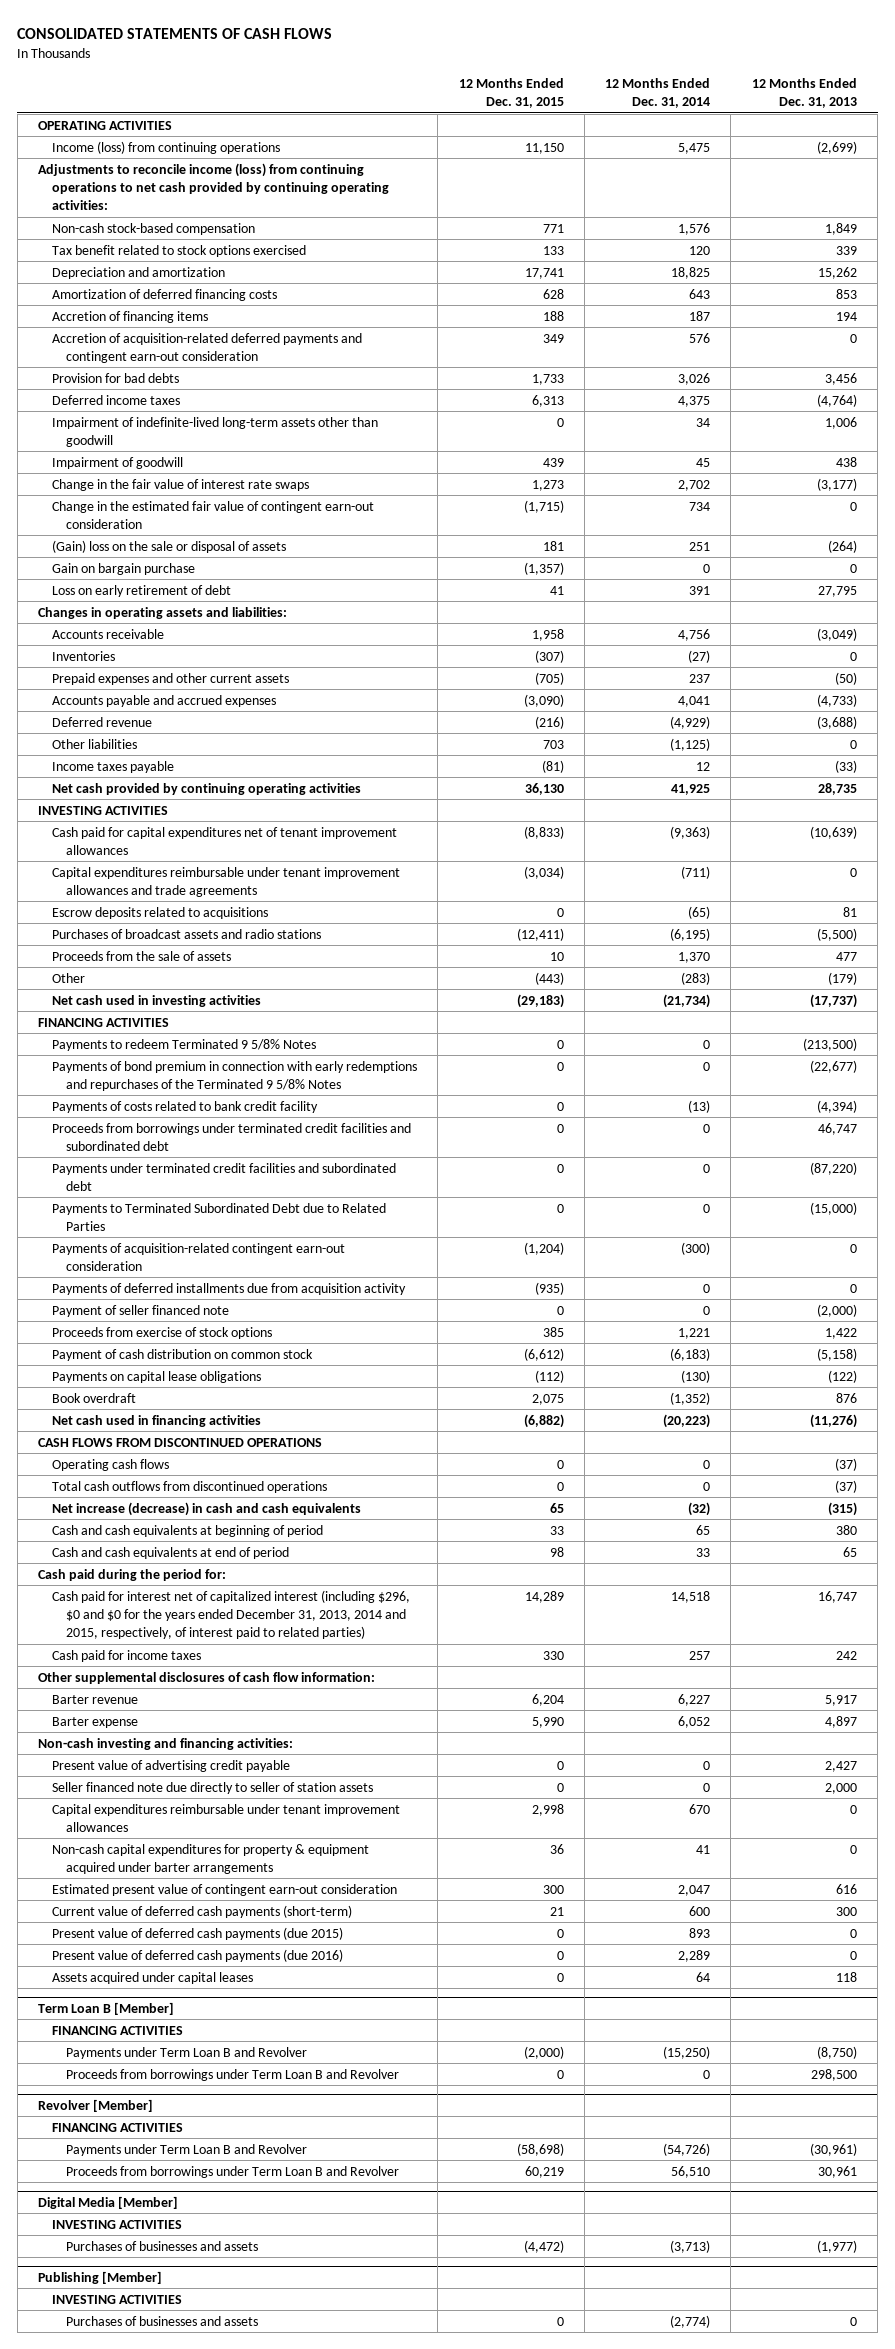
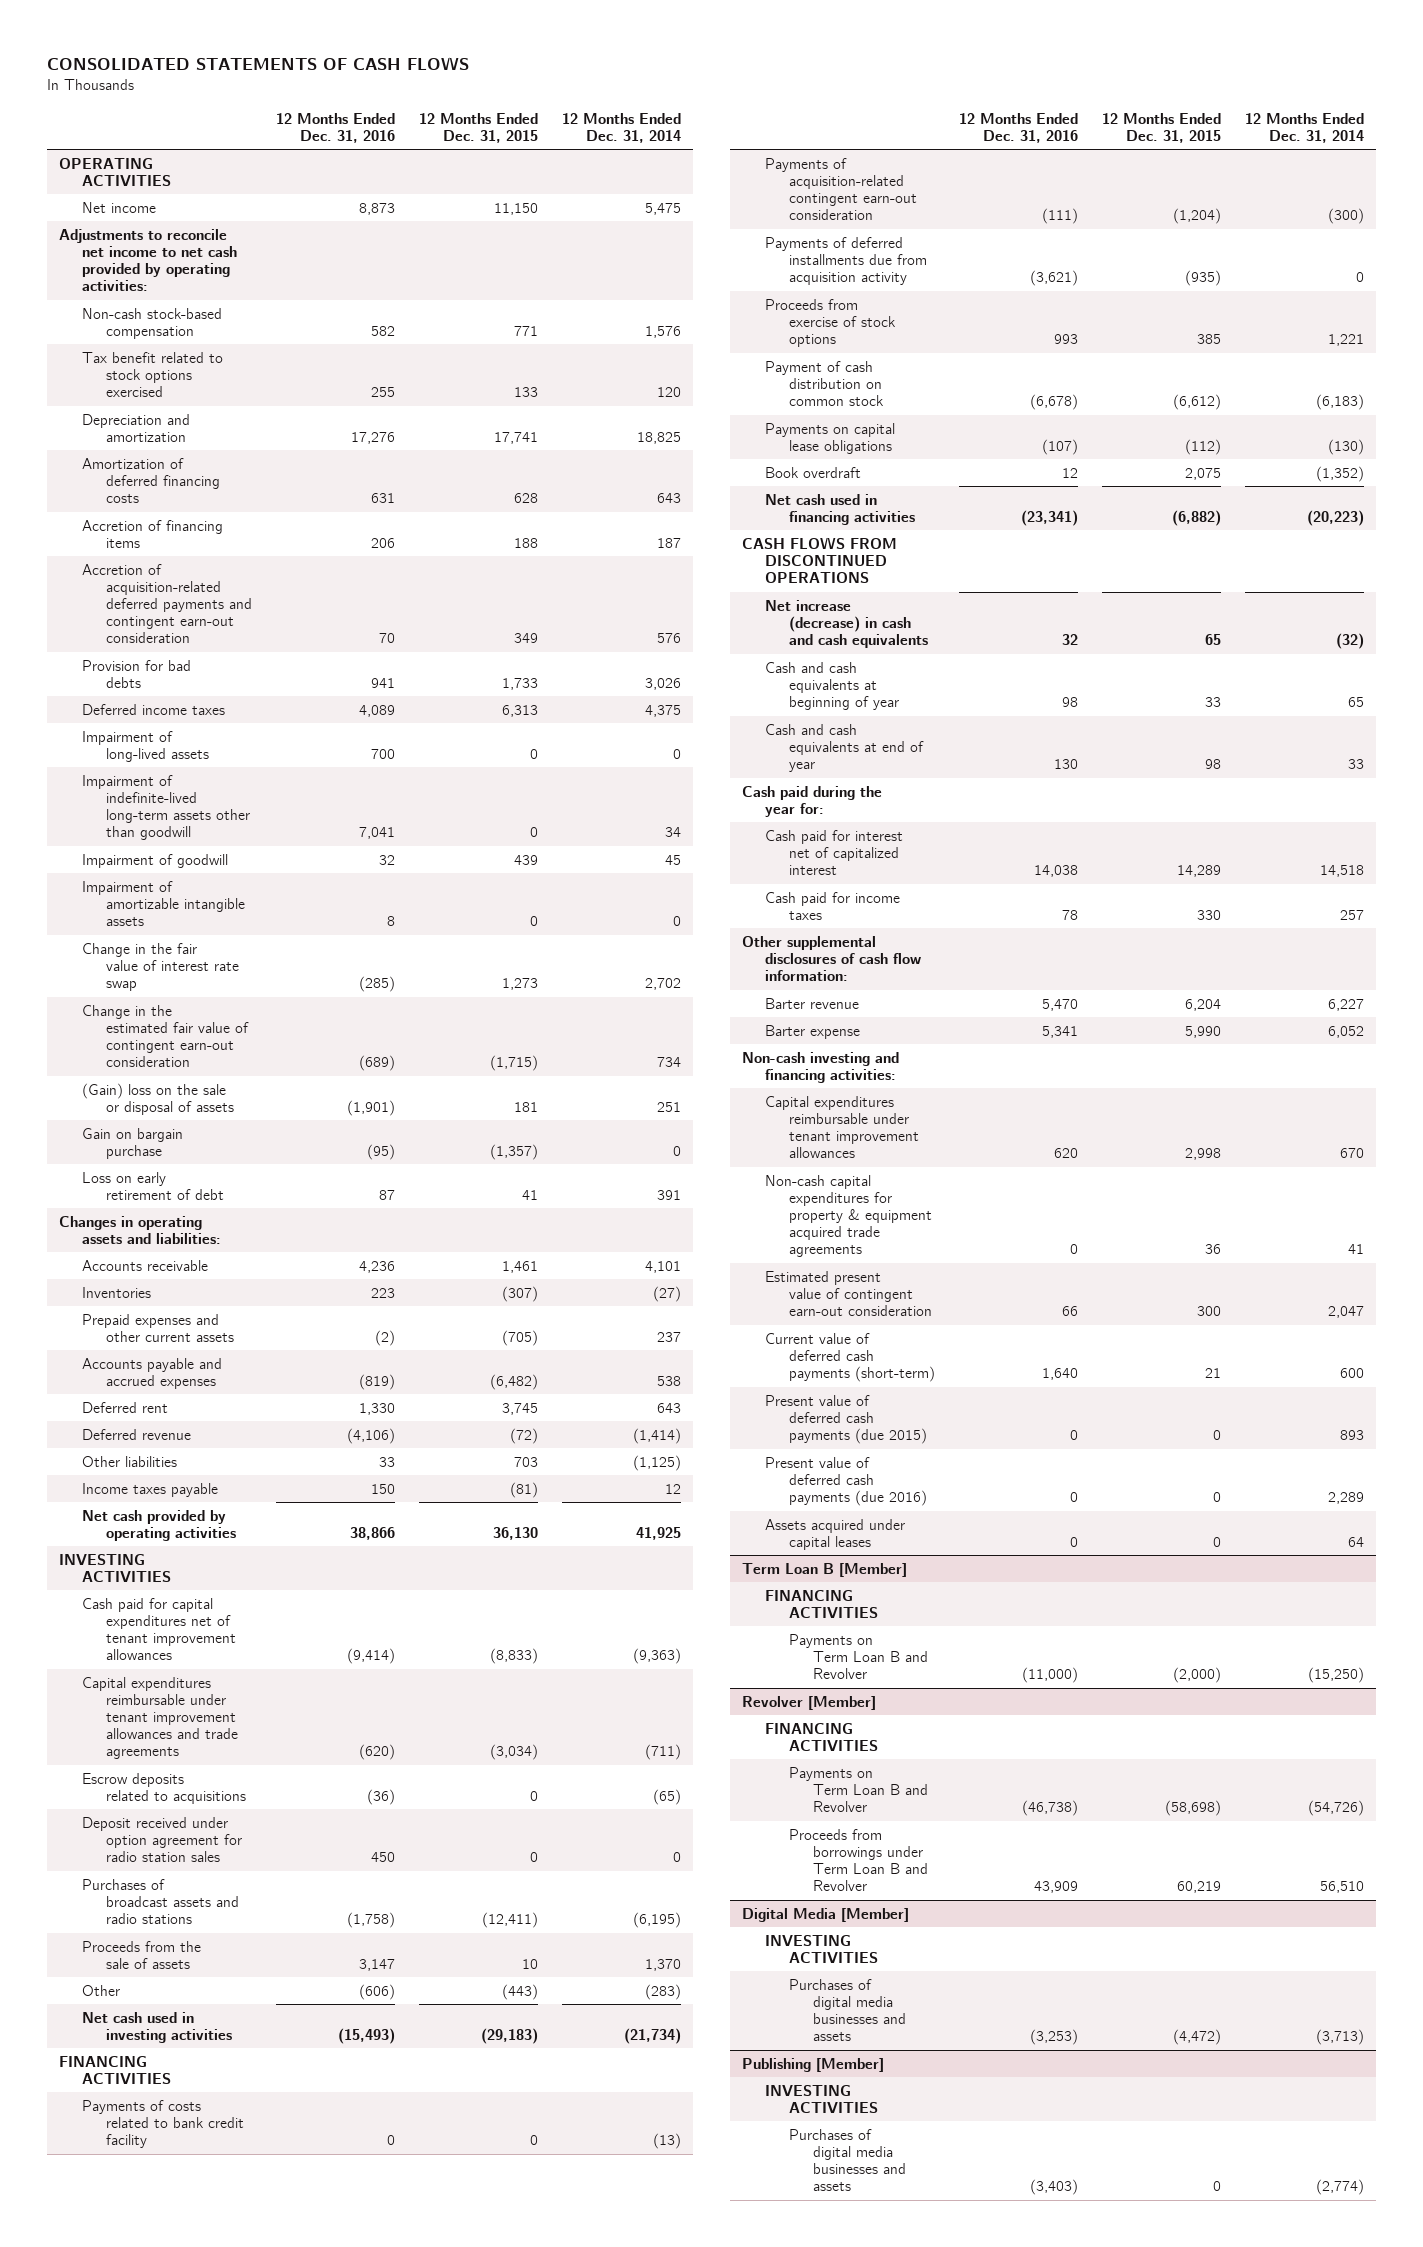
[751,77,857,109] 12 Months Ended Dec. 31, 2013 -> none
none -> [276,112,396,143] 12 Months Ended Dec. 31, 2016
[51,140,280,154] Income (loss) from continuing operations -> [82,201,157,213] Net income
[37,162,389,211] Adjustments to reconcile income (loss) from continuing operations to net cash provided by continuing operating activities: -> [58,228,238,291] Adjustments to reconcile net income to net cash provided by operating activities:
none -> [82,730,210,762] Impairment of long-lived assets
none -> [82,880,246,926] Impairment of amortizable intangible assets
[51,478,309,491] Change in the fair value of interest rate swaps -> [82,942,240,991] Change in the fair value of interest rate swap
[531,628,564,641] 1,958 -> [501,1260,538,1273] 1,461
[678,628,711,641] 4,756 -> [644,1260,681,1273] 4,101
[523,693,564,707] (3,090) -> [489,1373,538,1390] (6,482)
[678,695,711,707] 4,041 -> [656,1375,681,1386] 538
none -> [82,1401,169,1413] Deferred rent
[534,715,564,729] (216) -> [509,1427,538,1444] (72)
[670,715,711,729] (4,929) -> [632,1427,681,1444] (1,414)
[51,782,361,795] Net cash provided by continuing operating activities -> [82,1509,237,1541] Net cash provided by operating activities
none -> [82,1816,243,1862] Deposit received under option agreement for radio station sales
[51,1038,316,1051] Payments to redeem Terminated 9 5/8% Notes -> none
[51,1060,417,1091] Payments of bond premium in connection with early redemptions and repurchases of the Terminated 9 5/8% Notes -> none
[51,1122,411,1151] Proceeds from borrowings under terminated credit facilities and subordinated debt -> none
[51,1162,396,1191] Payments under terminated credit facilities and subordinated debt -> none
[51,1202,386,1231] Payments to Terminated Subordinated Debt due to Related Parties -> none
[51,1304,229,1317] Payment of seller financed note -> none
[51,1458,169,1471] Operating cash flows -> none
[51,1480,327,1493] Total cash outflows from discontinued operations -> none
[51,1524,323,1537] Cash and cash equivalents at beginning of period -> [765,661,899,710] Cash and cash equivalents at beginning of year
[51,1546,289,1559] Cash and cash equivalents at end of period -> [765,723,924,772] Cash and cash equivalents at end of year
[37,1568,226,1581] Cash paid during the period for: -> [741,785,882,817] Cash paid during the year for:
[51,1589,410,1640] Cash paid for interest net of capitalized interest (including $296, $0 and $0 for the years ended December 31, 2013, 2014 and 2015, respectively, of interest paid to related parties) -> [765,829,904,875] Cash paid for interest net of capitalized interest
[51,1759,290,1772] Present value of advertising credit payable -> none
[51,1781,373,1794] Seller financed note due directly to seller of station assets -> none
[51,1843,369,1874] Non-cash capital expenditures for property & equipment acquired under barter arrangements -> [765,1174,932,1257] Non-cash capital expenditures for property & equipment acquired trade agreements
[65,2068,399,2081] Proceeds from borrowings under Term Loan B and Revolver -> none
[65,2046,307,2059] Payments under Term Loan B and Revolver -> [788,1633,928,1679] Payments on Term Loan B and Revolver
[65,2143,307,2156] Payments under Term Loan B and Revolver -> [788,1766,928,1812] Payments on Term Loan B and Revolver
[65,2240,258,2251] Purchases of businesses and assets -> [788,1978,906,2041] Purchases of digital media businesses and assets
[65,2315,258,2326] Purchases of businesses and assets -> [788,2128,906,2191] Purchases of digital media businesses and assets

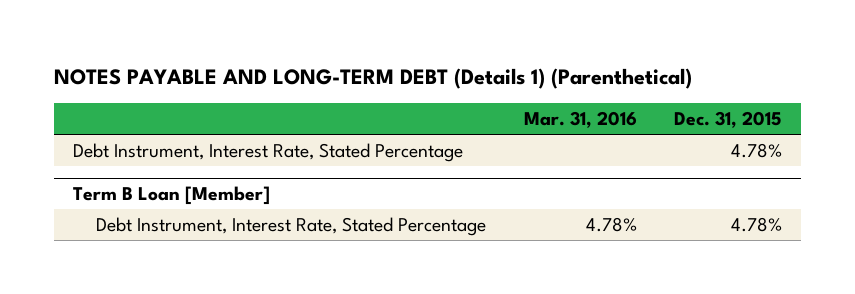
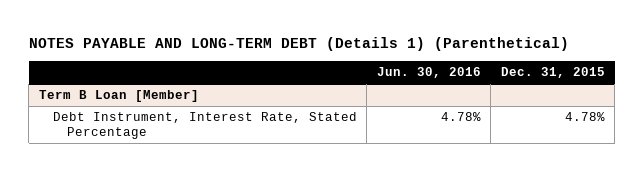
[523,111,637,129] Mar. 31, 2016 -> none
none -> [376,67,481,79] Jun. 30, 2016
[72,142,463,162] Debt Instrument, Interest Rate, Stated Percentage -> none

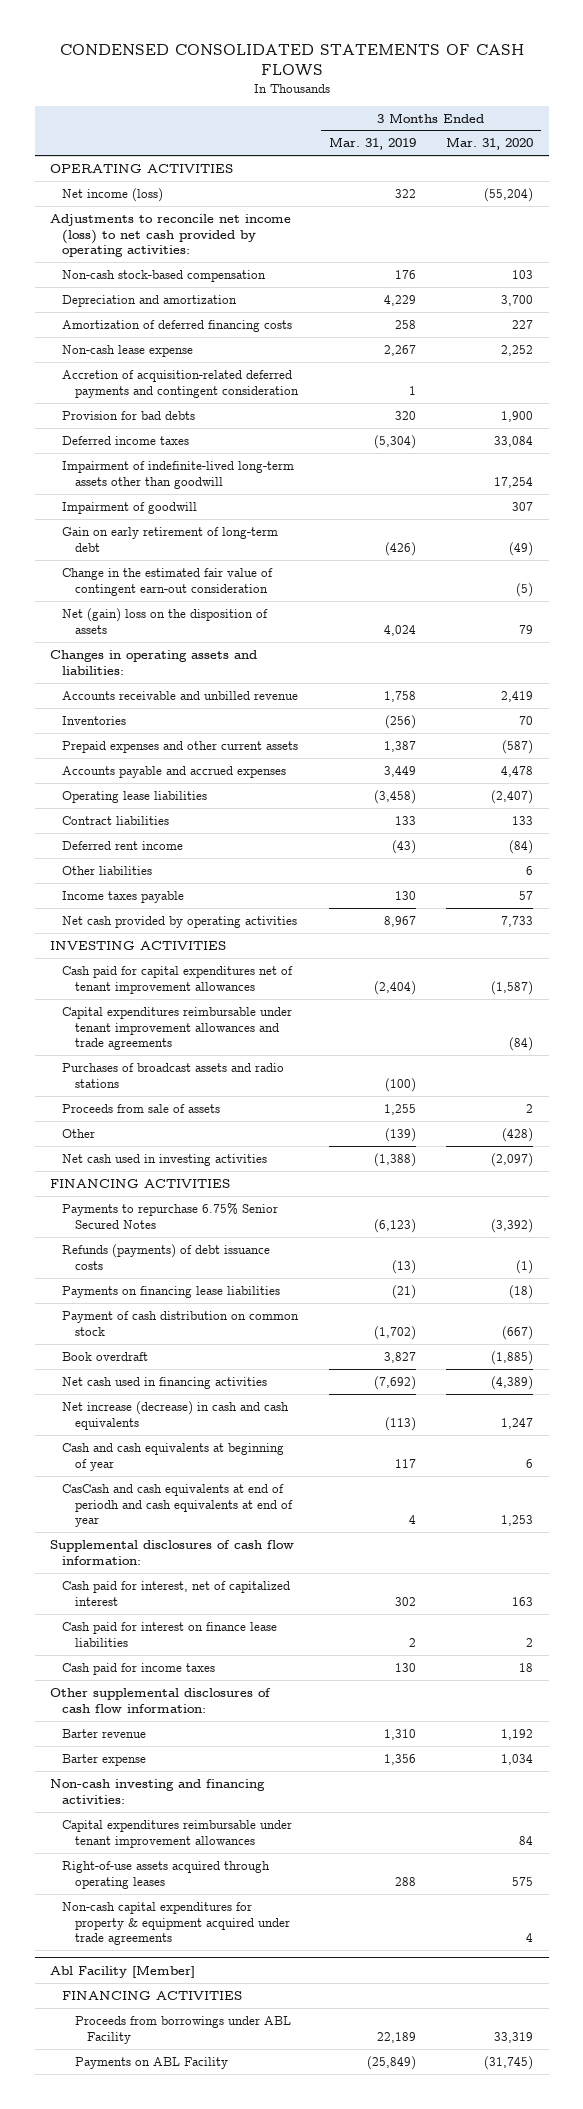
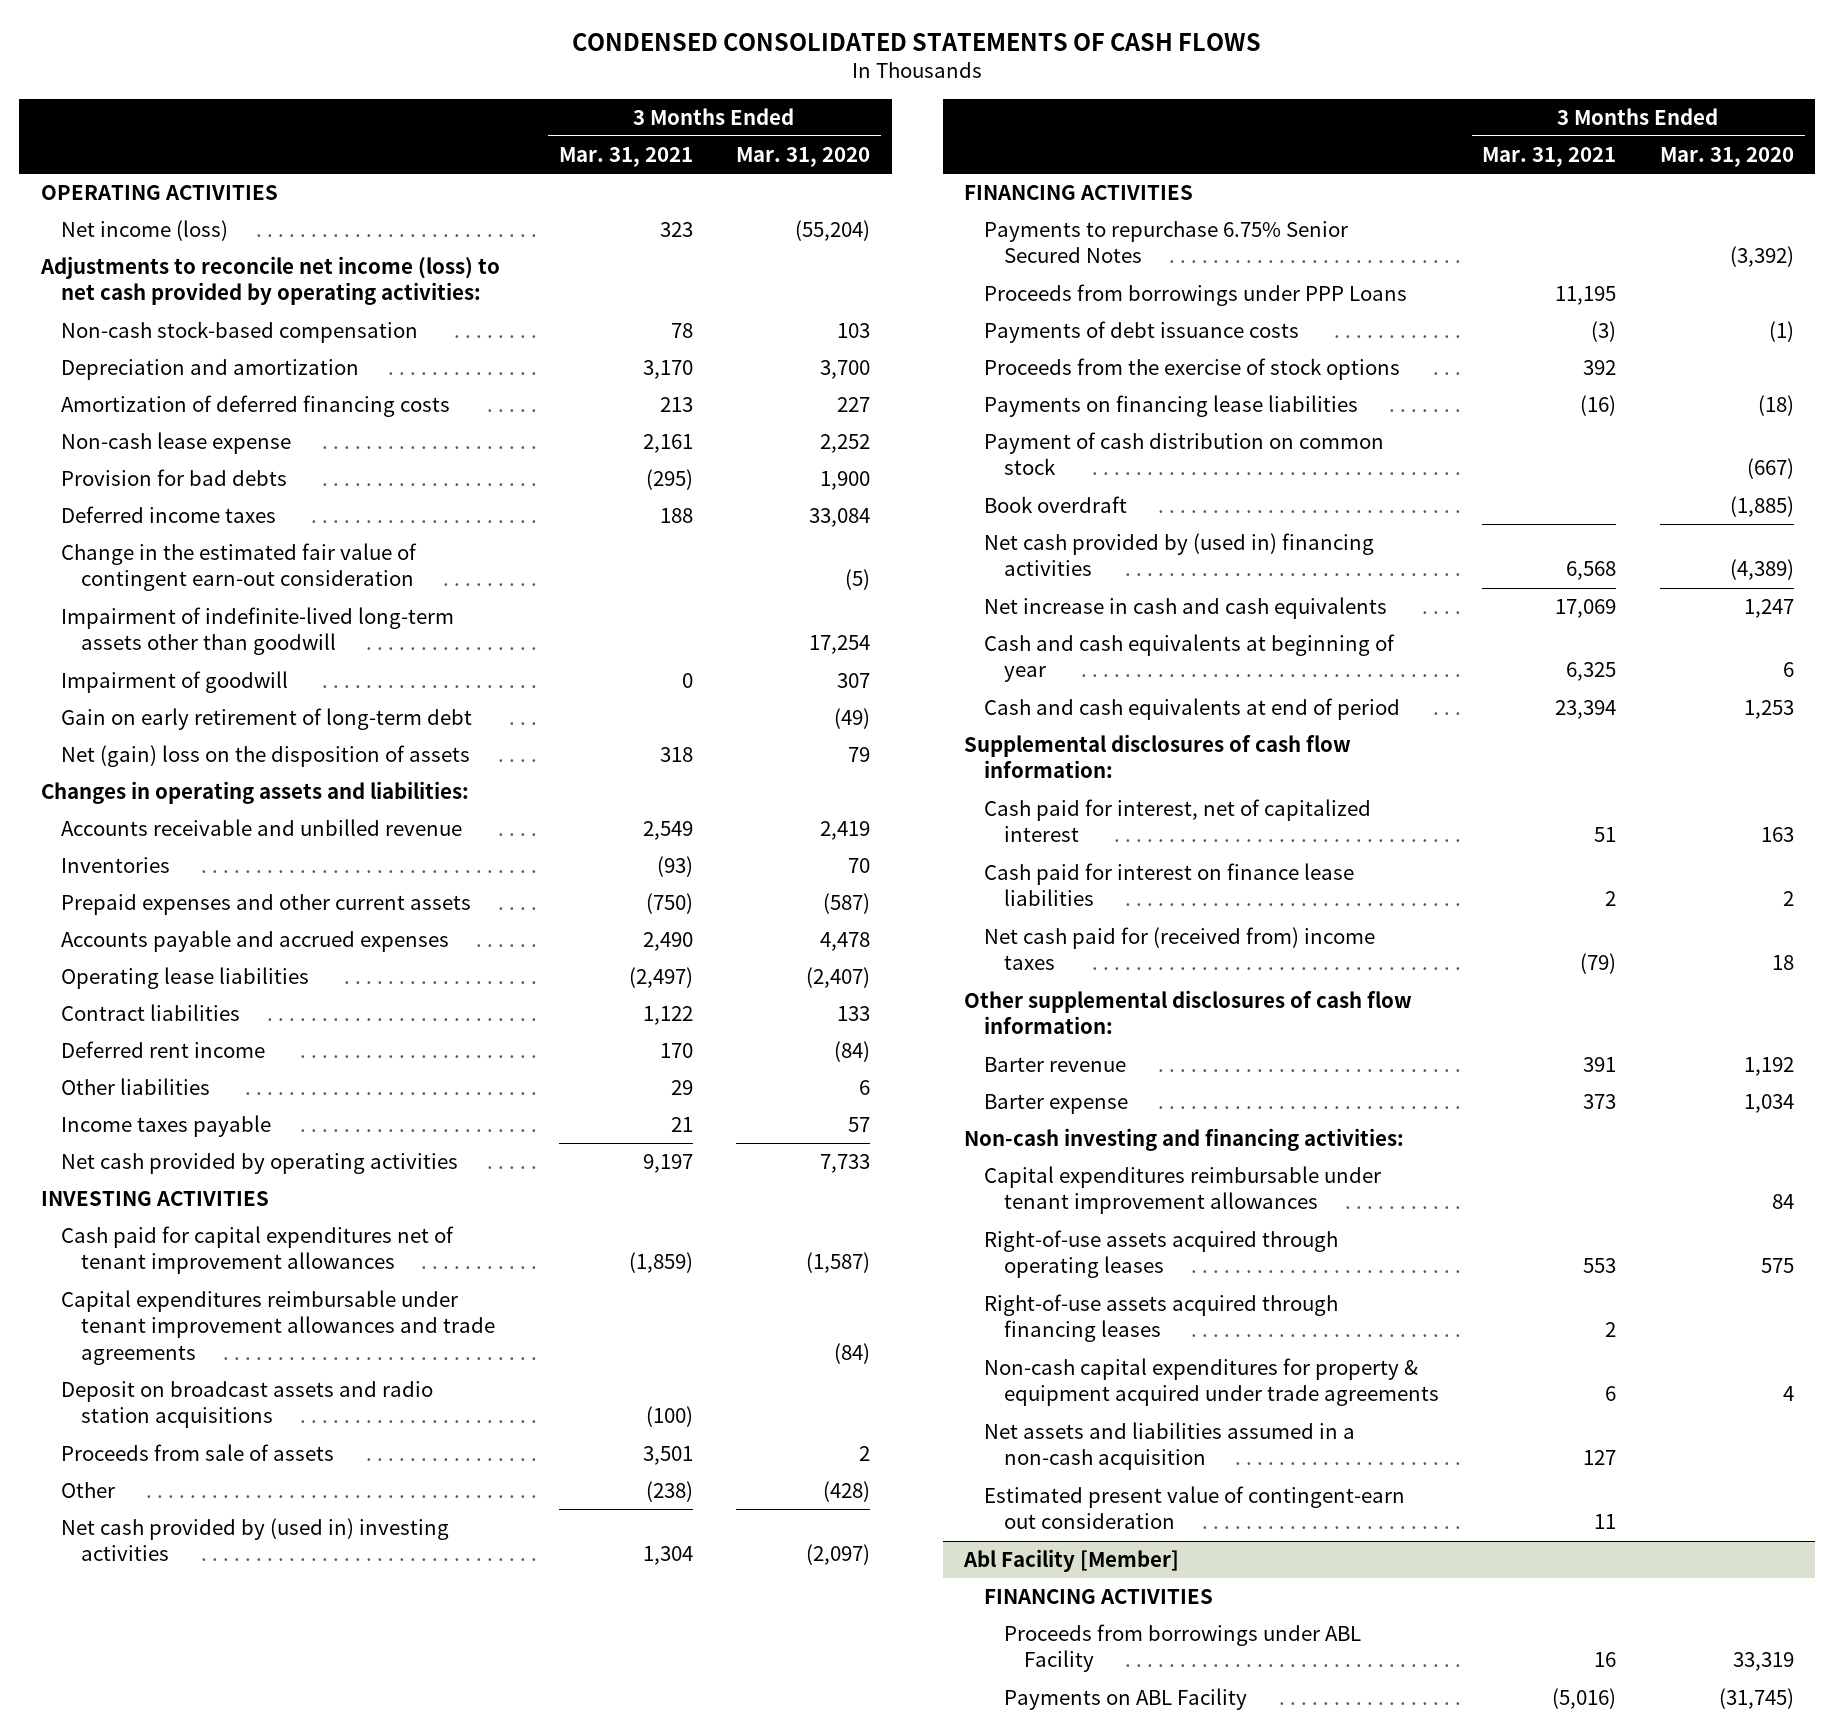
[328,137,416,151] Mar. 31, 2019 -> none
none -> [558,146,693,167] Mar. 31, 2021
[62,369,299,398] Accretion of acquisition-related deferred payments and contingent consideration -> none
[62,567,274,596] Change in the estimated fair value of contingent earn-out consideration -> [60,543,417,592] Change in the estimated fair value of contingent earn-out consideration
[62,1062,285,1088] Purchases of broadcast assets and radio stations -> [60,1381,433,1429] Deposit on broadcast assets and radio station acquisitions
[62,1153,268,1166] Net cash used in investing activities -> [60,1518,449,1562] Net cash provided by (used in) investing activities
none -> [984,284,1408,307] Proceeds from borrowings under PPP Loans
[62,1243,271,1270] Refunds (payments) of debt issuance costs -> [984,321,1300,344] Payments of debt issuance costs
none -> [984,358,1401,381] Proceeds from the exercise of stock options
[62,1376,268,1389] Net cash used in financing activities -> [984,533,1375,577] Net cash provided by (used in) financing activities
[62,1400,290,1430] Net increase (decrease) in cash and cash equivalents -> [984,597,1388,620] Net increase in cash and cash equivalents
[62,1483,293,1528] CasCash and cash equivalents at end of periodh and cash equivalents at end of year -> [984,698,1401,721] Cash and cash equivalents at end of period
[62,1662,216,1675] Cash paid for income taxes -> [984,927,1376,971] Net cash paid for (received from) income taxes
none -> [984,1294,1339,1343] Right-of-use assets acquired through financing leases
none -> [984,1422,1356,1471] Net assets and liabilities assumed in a non-cash acquisition
none -> [984,1486,1406,1530] Estimated present value of contingent-earn out consideration

